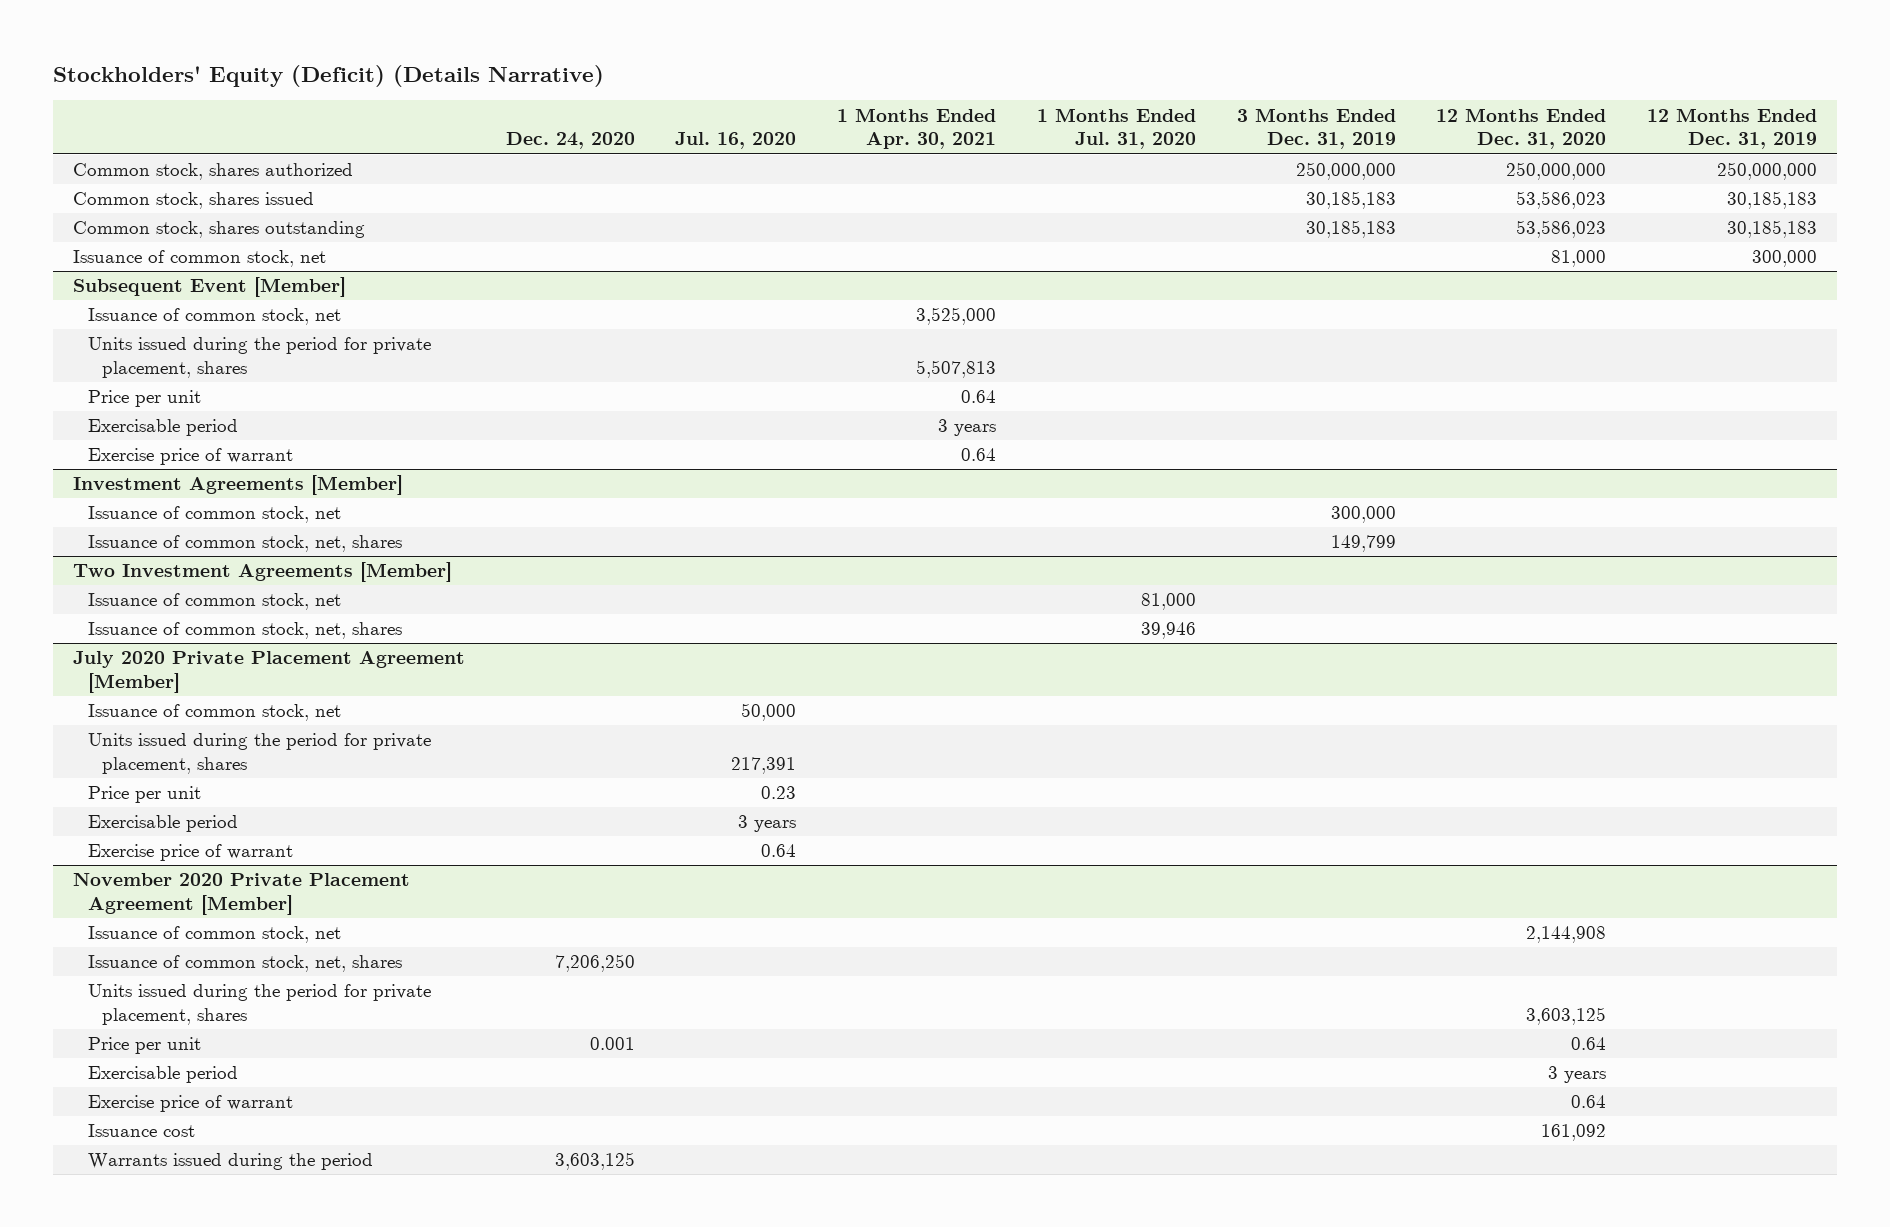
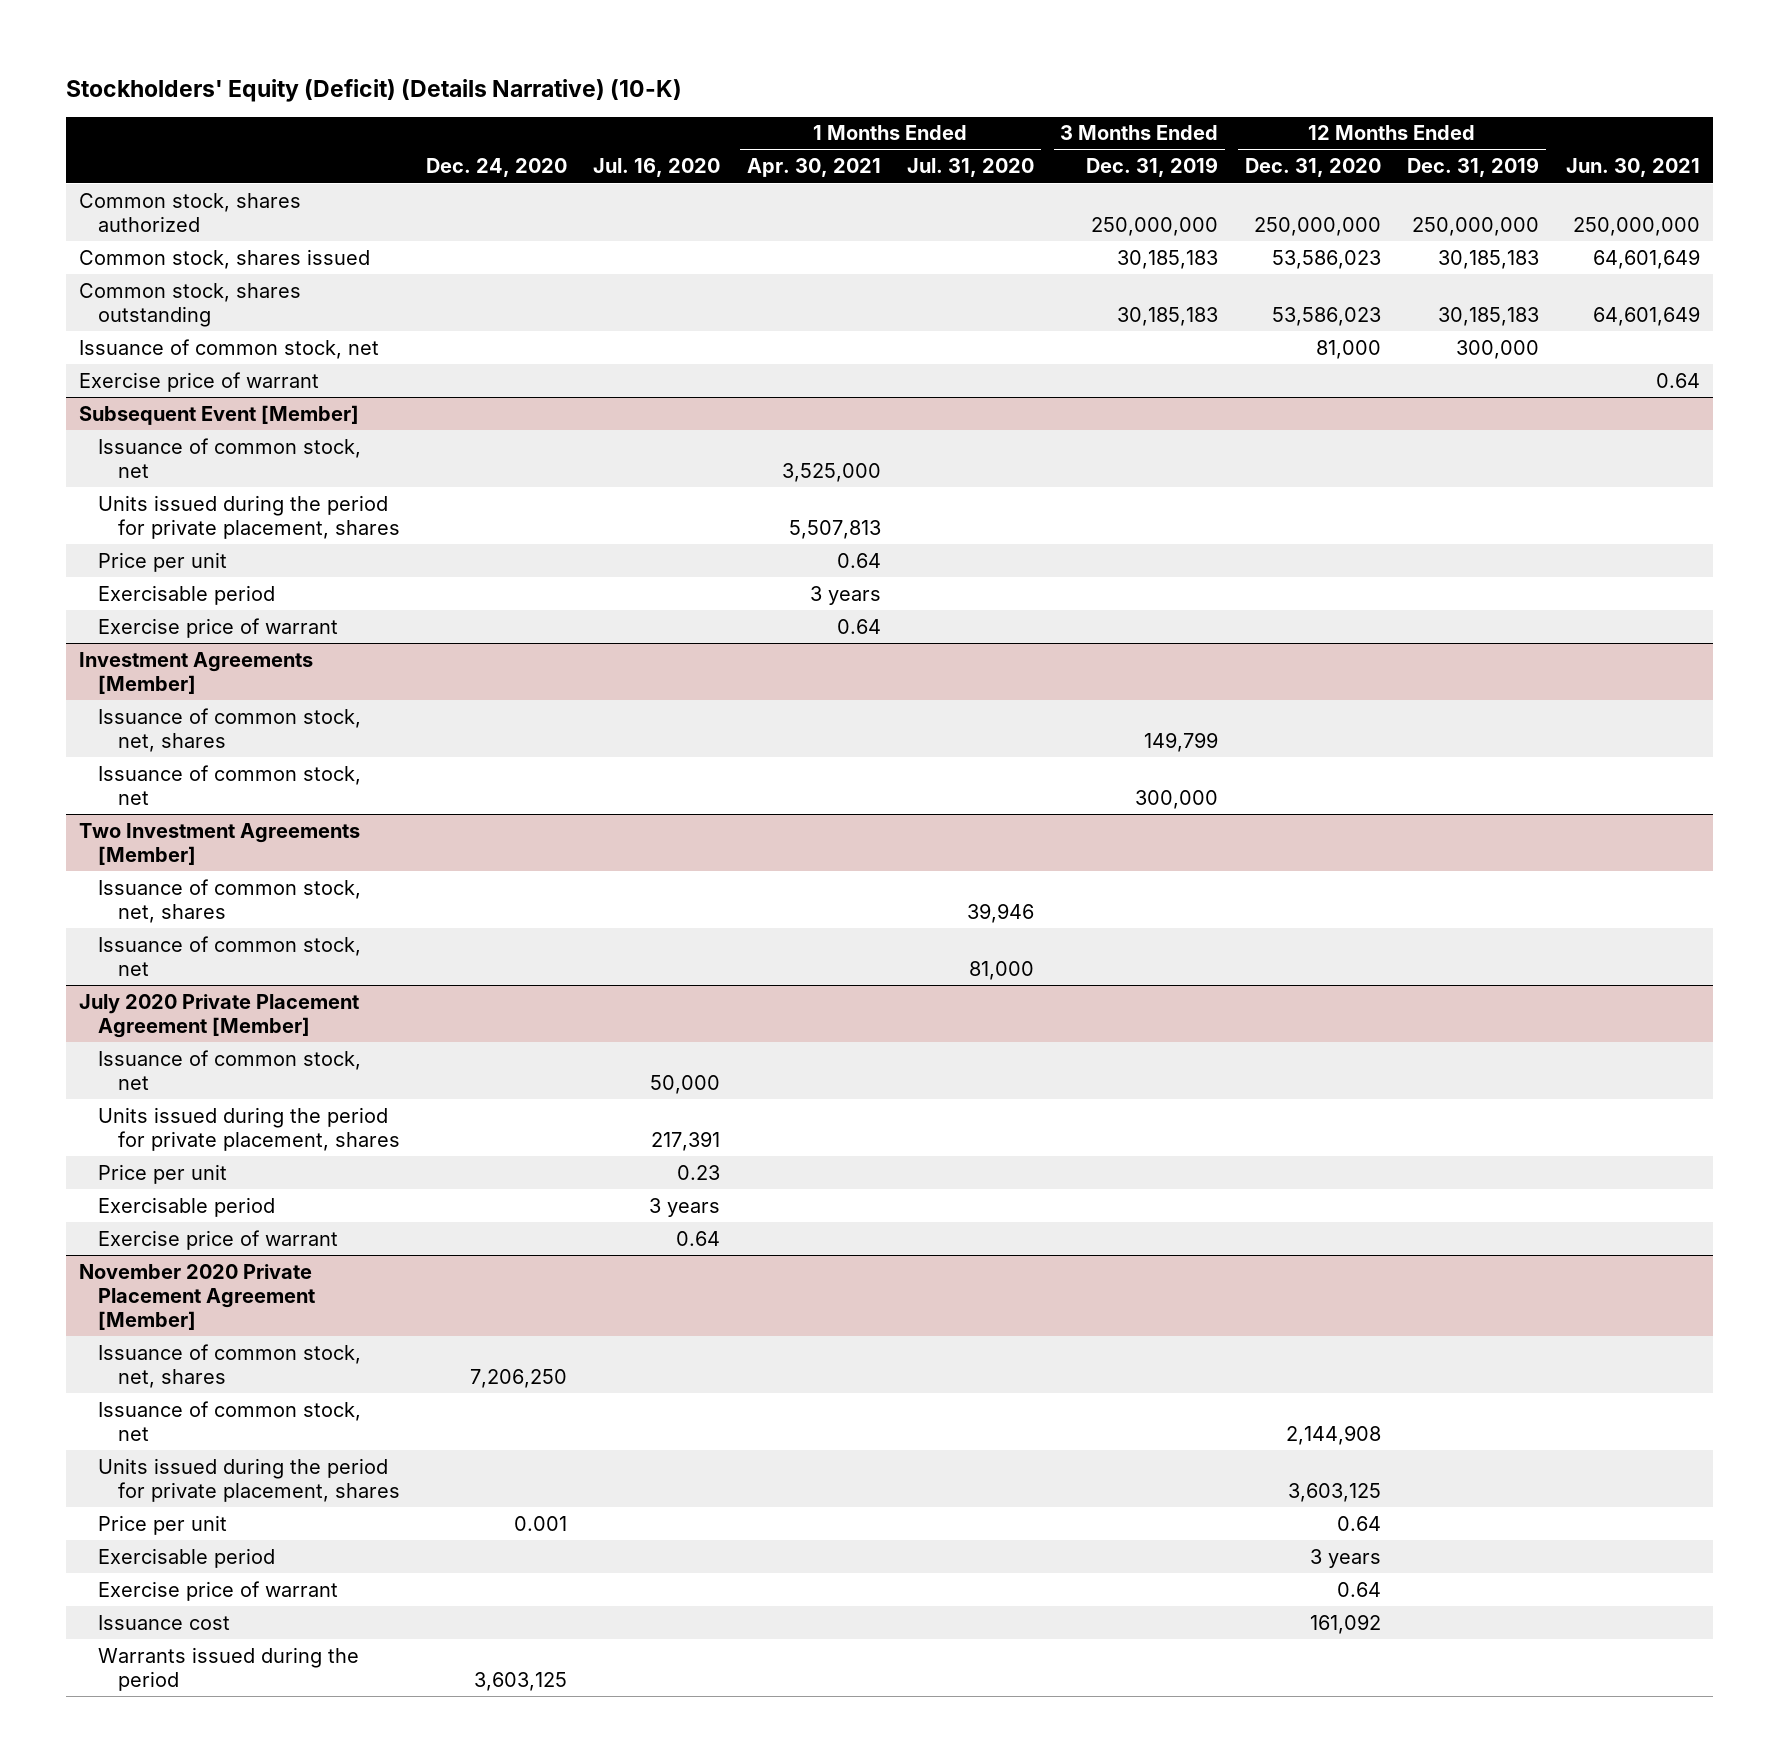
[52,64,604,87] Stockholders' Equity (Deficit) (Details Narrative) -> [66,78,683,102] Stockholders' Equity (Deficit) (Details Narrative) (10-K)
none -> [1565,158,1700,178] Jun. 30, 2021
none -> [79,371,320,392] Exercise price of warrant
[87,506,341,524] Issuance of common stock, net -> [98,764,362,805] Issuance of common stock, net
[87,593,341,611] Issuance of common stock, net -> [98,935,362,976] Issuance of common stock, net
[87,926,341,944] Issuance of common stock, net -> [98,1400,362,1441] Issuance of common stock, net

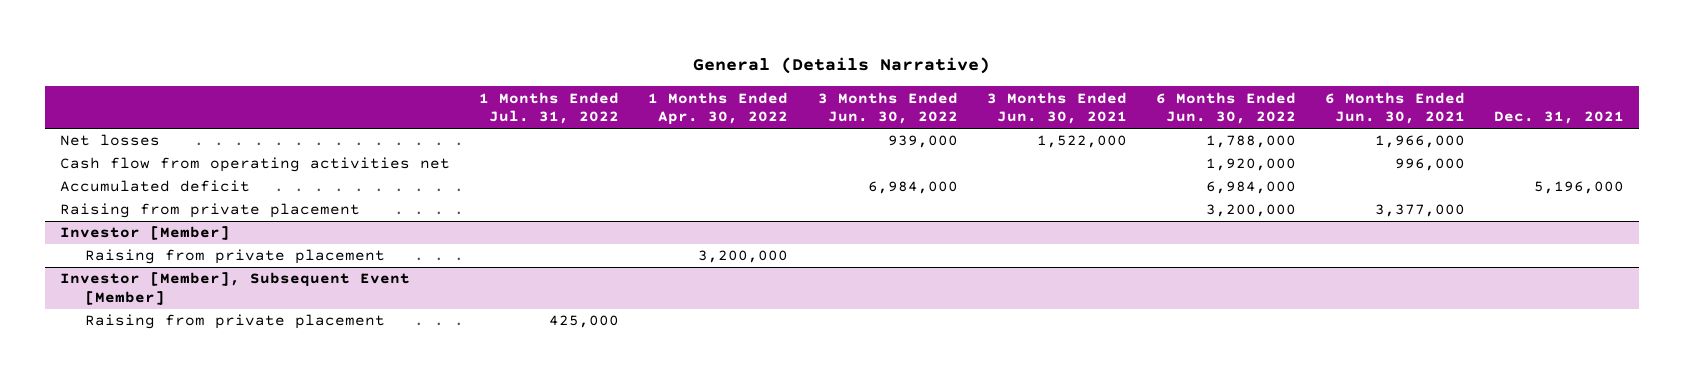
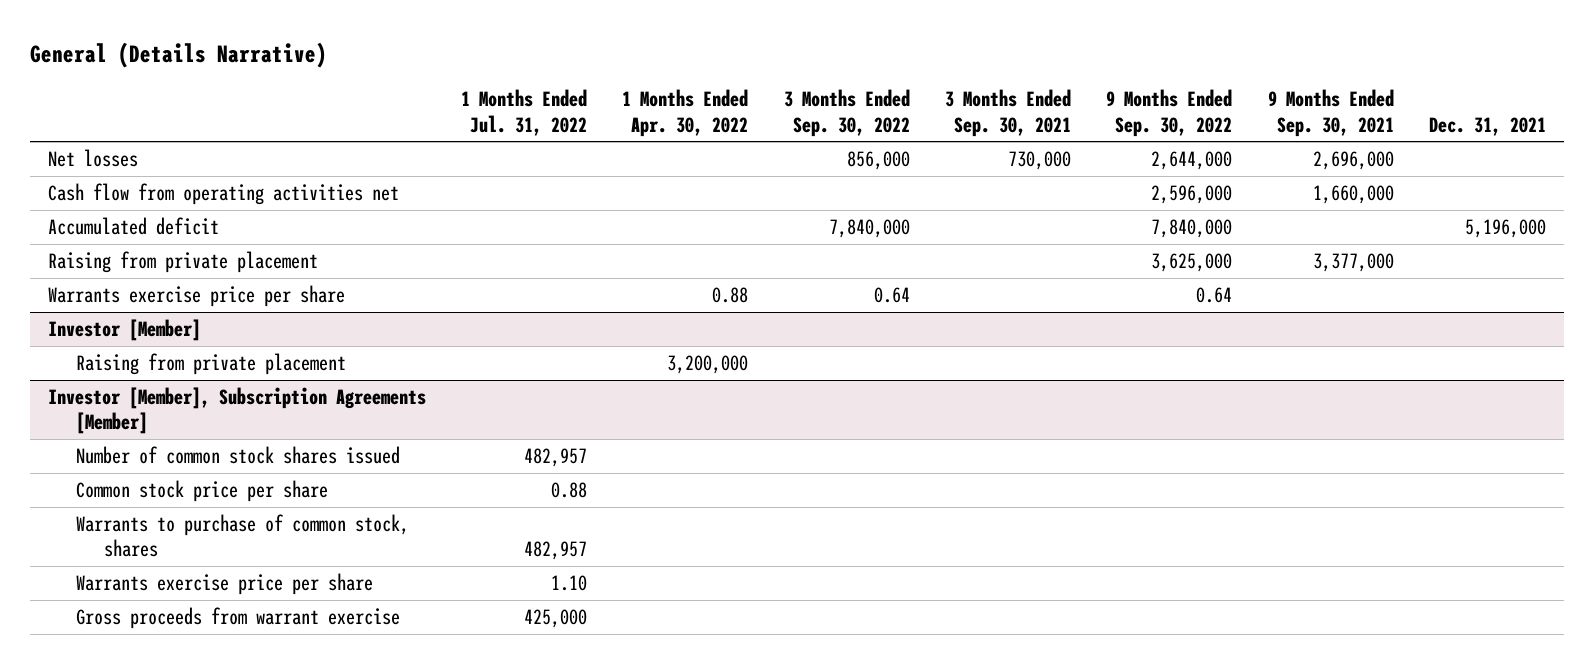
[817,91,958,125] 3 Months Ended Jun. 30, 2022 -> none
[986,91,1127,125] 3 Months Ended Jun. 30, 2021 -> none
[1155,91,1296,125] 6 Months Ended Jun. 30, 2022 -> none
[1325,91,1466,125] 6 Months Ended Jun. 30, 2021 -> none
none -> [783,89,910,137] 3 Months Ended Sep. 30, 2022
none -> [945,89,1072,137] 3 Months Ended Sep. 30, 2021
none -> [1106,89,1233,137] 9 Months Ended Sep. 30, 2022
none -> [1267,89,1394,137] 9 Months Ended Sep. 30, 2021
none -> [47,284,345,307] Warrants exercise price per share
[59,272,410,305] Investor [Member], Subsequent Event [Member] -> none
[84,314,385,330] Raising from private placement -> none
none -> [47,386,426,435] Investor [Member], Subscription Agreements [Member]
none -> [75,445,400,464] Number of common stock shares issued
none -> [75,479,328,502] Common stock price per share
none -> [75,513,409,558] Warrants to purchase of common stock, shares
none -> [75,572,373,595] Warrants exercise price per share
none -> [75,606,400,629] Gross proceeds from warrant exercise

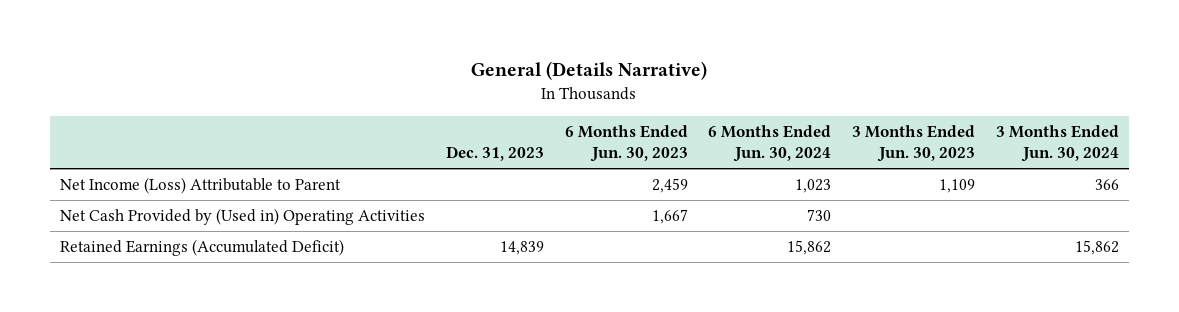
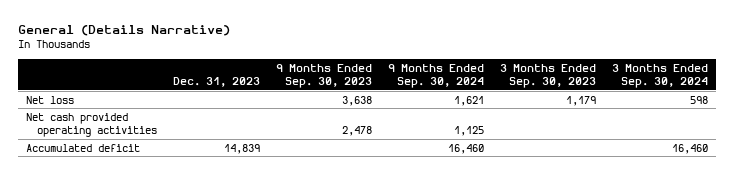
[564,124,688,162] 6 Months Ended Jun. 30, 2023 -> none
[708,124,832,162] 6 Months Ended Jun. 30, 2024 -> none
[851,124,975,162] 3 Months Ended Jun. 30, 2023 -> none
[995,124,1119,162] 3 Months Ended Jun. 30, 2024 -> none
none -> [275,63,372,89] 9 Months Ended Sep. 30, 2023
none -> [388,63,485,89] 9 Months Ended Sep. 30, 2024
none -> [500,63,597,89] 3 Months Ended Sep. 30, 2023
none -> [612,63,709,89] 3 Months Ended Sep. 30, 2024
[60,177,342,195] Net Income (Loss) Attributable to Parent -> [25,95,74,104] Net loss
[60,208,426,226] Net Cash Provided by (Used in) Operating Activities -> [25,112,157,138] Net cash provided operating activities
[60,239,345,257] Retained Earnings (Accumulated Deficit) -> [25,143,140,152] Accumulated deficit

